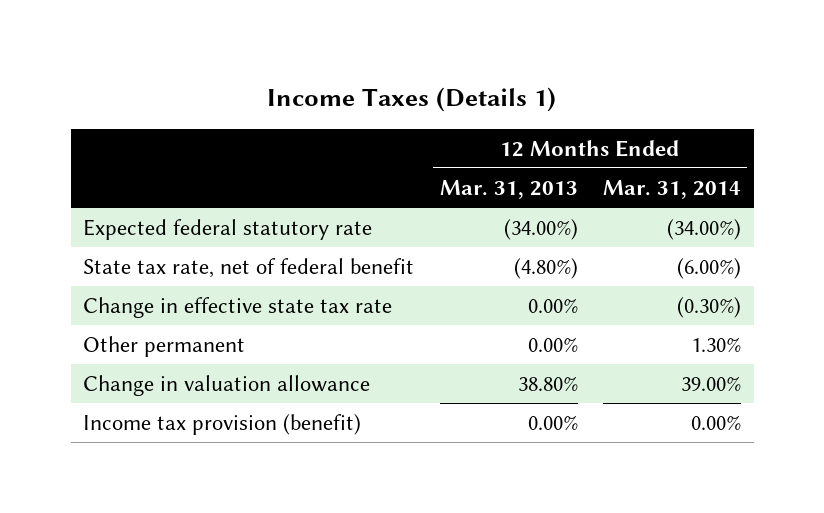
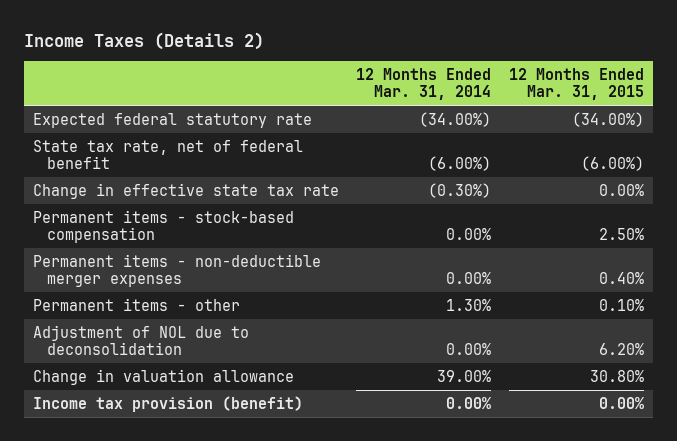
[267,86,557,112] Income Taxes (Details 1) -> [23,31,264,50] Income Taxes (Details 2)
[439,180,578,200] Mar. 31, 2013 -> none
none -> [509,68,645,101] 12 Months Ended Mar. 31, 2015
none -> [32,209,294,243] Permanent items - stock-based compensation
none -> [32,253,321,287] Permanent items - non-deductible merger expenses
[83,336,246,358] Other permanent -> [32,297,240,311] Permanent items - other
none -> [32,324,249,355] Adjustment of NOL due to deconsolidation

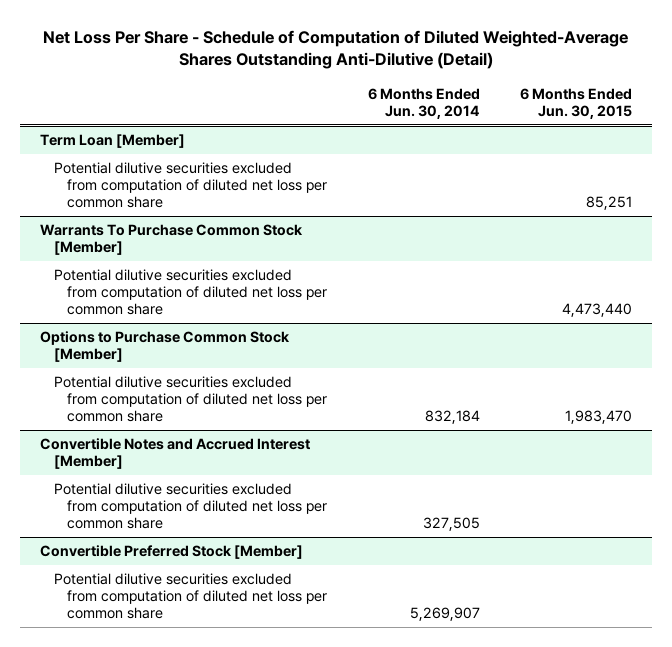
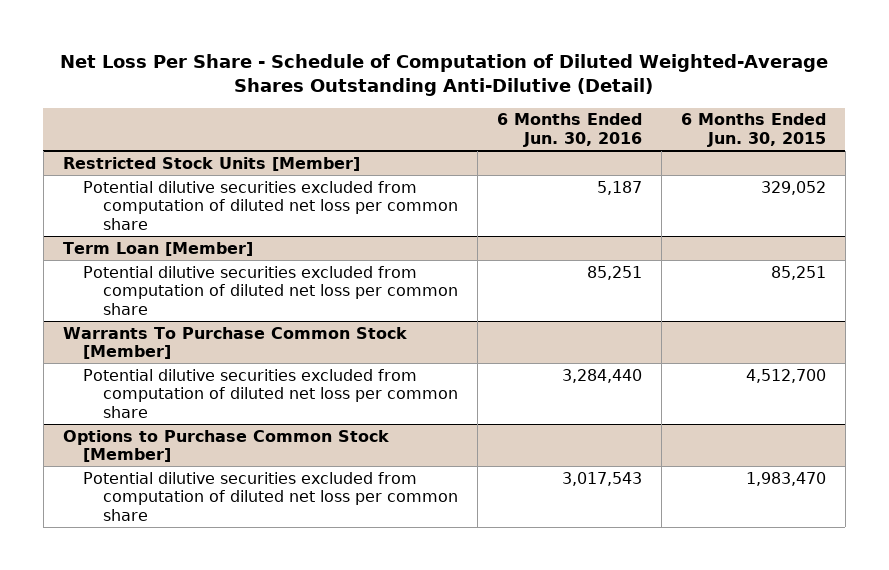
[367,87,480,119] 6 Months Ended Jun. 30, 2014 -> none
none -> [496,113,642,147] 6 Months Ended Jun. 30, 2016
none -> [62,156,360,171] Restricted Stock Units [Member]
none -> [82,180,458,230] Potential dilutive securities excluded from computation of diluted net loss per common share
[562,303,633,318] 4,473,440 -> [745,368,826,383] 4,512,700
[40,438,311,470] Convertible Notes and Accrued Interest [Member] -> none
[53,483,328,530] Potential dilutive securities excluded from computation of diluted net loss per common share -> none
[40,545,304,560] Convertible Preferred Stock [Member] -> none
[53,573,328,620] Potential dilutive securities excluded from computation of diluted net loss per common share -> none

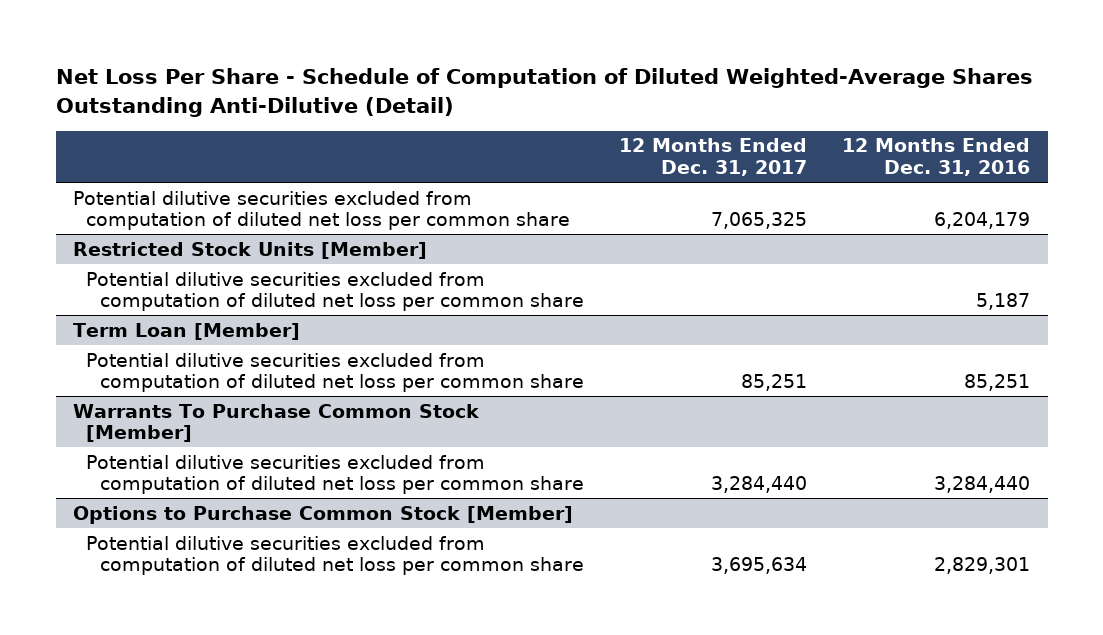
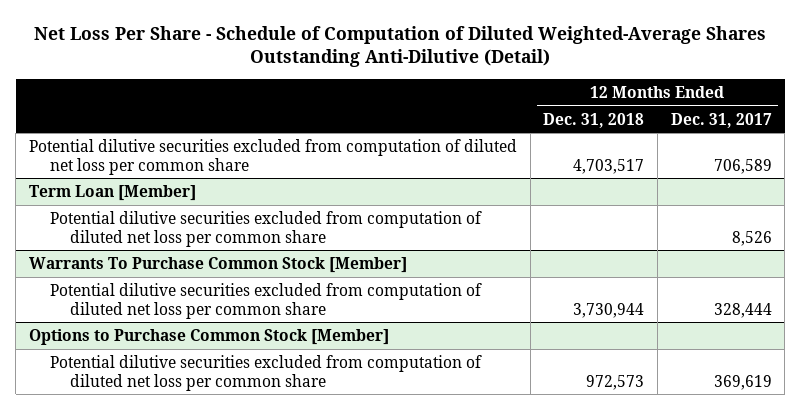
[841,138,1030,176] 12 Months Ended Dec. 31, 2016 -> none
none -> [543,112,645,128] Dec. 31, 2018
[73,241,428,259] Restricted Stock Units [Member] -> none
[86,271,584,312] Potential dilutive securities excluded from computation of diluted net loss per common share -> none
[710,212,807,230] 7,065,325 -> [713,158,772,174] 706,589
[740,374,807,392] 85,251 -> [731,230,772,246] 8,526
[710,476,807,494] 3,284,440 -> [713,302,772,318] 328,444
[710,557,807,575] 3,695,634 -> [713,374,772,390] 369,619

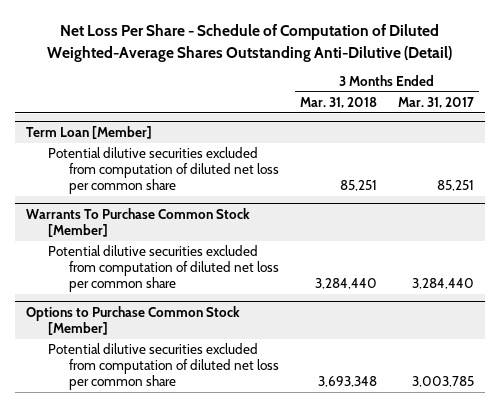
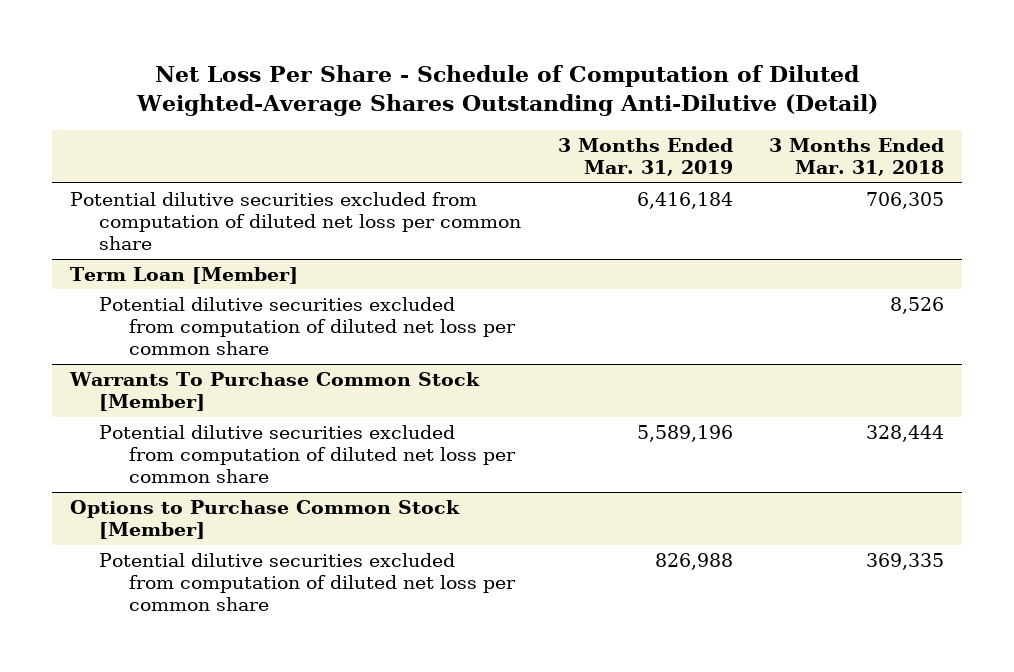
[398,97,475,109] Mar. 31, 2017 -> none
none -> [557,138,733,177] 3 Months Ended Mar. 31, 2019
none -> [70,192,522,251] Potential dilutive securities excluded from computation of diluted net loss per common share
[340,179,378,191] 85,251 -> [889,297,944,315] 8,526
[315,277,378,289] 3,284,440 -> [865,425,944,443] 328,444
[318,375,378,387] 3,693,348 -> [865,553,944,571] 369,335

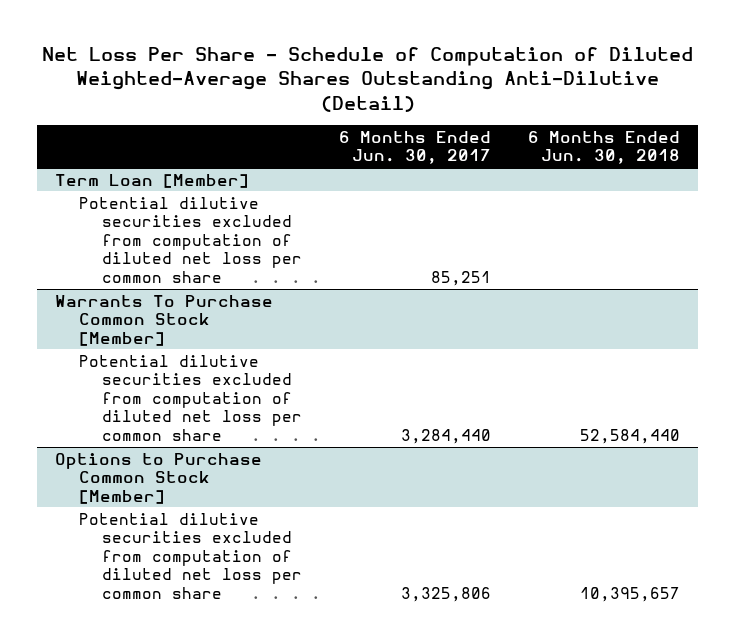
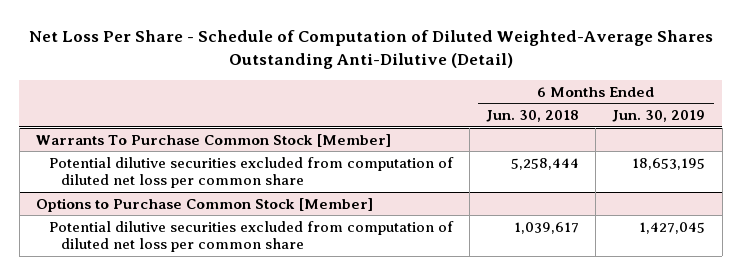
[339,130,492,165] 6 Months Ended Jun. 30, 2017 -> none
none -> [612,110,706,123] Jun. 30, 2019
[55,173,250,188] Term Loan [Member] -> none
[78,196,303,283] Potential dilutive securities excluded from computation of diluted net loss per common share -> none
[579,428,680,444] 52,584,440 -> [510,157,579,170] 5,258,444
[579,586,680,602] 10,395,657 -> [513,221,579,234] 1,039,617

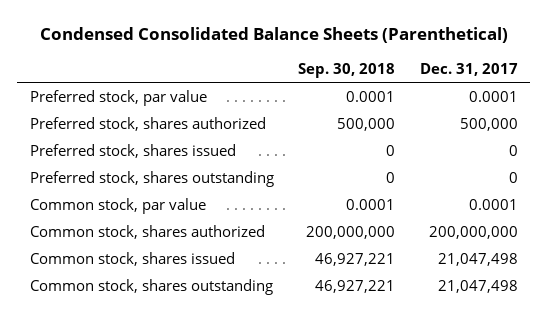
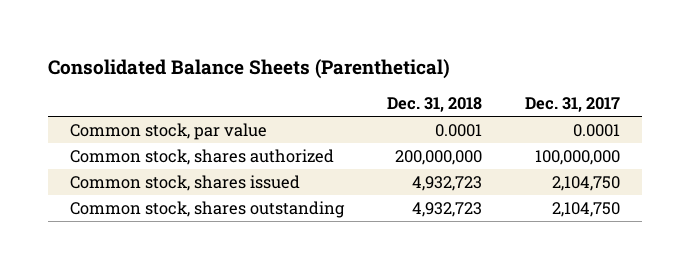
[39,27,508,44] Condensed Consolidated Balance Sheets (Parenthetical) -> [48,58,451,79] Consolidated Balance Sheets (Parenthetical)
[298,62,396,78] Sep. 30, 2018 -> none
none -> [386,97,482,113] Dec. 31, 2018
[29,89,207,106] Preferred stock, par value -> none
[29,116,266,131] Preferred stock, shares authorized -> none
[29,143,236,158] Preferred stock, shares issued -> none
[29,170,274,187] Preferred stock, shares outstanding -> none
[428,225,518,239] 200,000,000 -> [535,149,621,165] 100,000,000
[437,252,518,266] 21,047,498 -> [552,175,621,191] 2,104,750
[437,279,518,293] 21,047,498 -> [552,201,621,217] 2,104,750

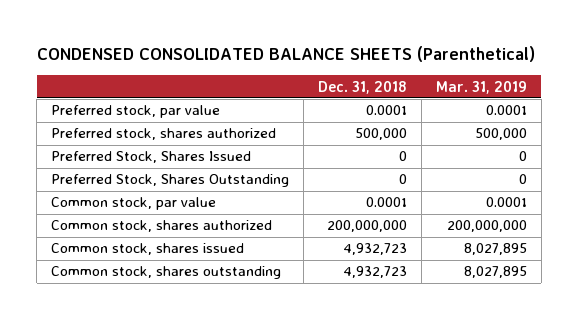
[48,58,451,79] Consolidated Balance Sheets (Parenthetical) -> [36,46,535,63] CONDENSED CONSOLIDATED BALANCE SHEETS (Parenthetical)
[525,97,621,113] Dec. 31, 2017 -> none
none -> [435,80,527,94] Mar. 31, 2019
none -> [51,105,221,119] Preferred stock, par value
none -> [51,128,277,141] Preferred stock, shares authorized
none -> [51,151,252,164] Preferred Stock, Shares Issued
none -> [51,174,290,188] Preferred Stock, Shares Outstanding

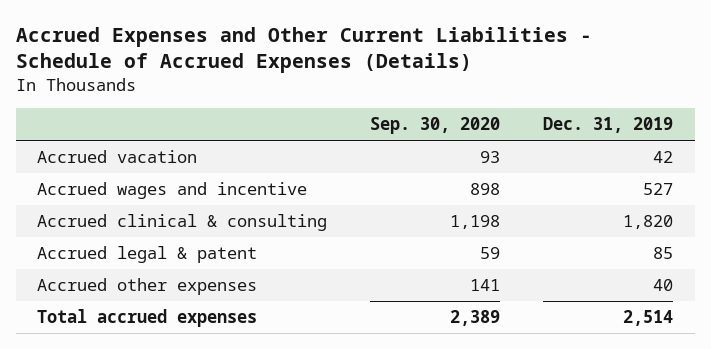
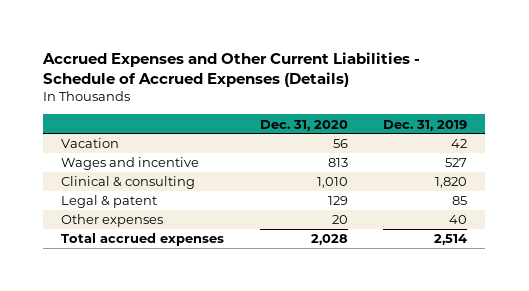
[370,117,501,135] Sep. 30, 2020 -> none
none -> [259,119,348,131] Dec. 31, 2020
[37,150,198,164] Accrued vacation -> [61,138,120,149] Vacation
[37,182,308,200] Accrued wages and incentive -> [61,157,200,171] Wages and incentive
[37,214,328,232] Accrued clinical & consulting -> [61,176,196,190] Clinical & consulting
[37,246,258,264] Accrued legal & patent -> [61,195,158,209] Legal & patent
[37,278,258,296] Accrued other expenses -> [61,214,164,228] Other expenses

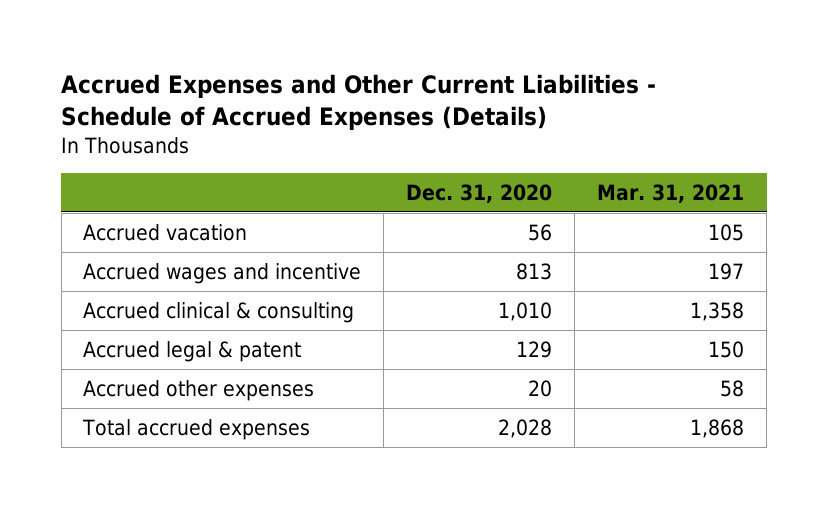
[383,119,468,131] Dec. 31, 2019 -> none
none -> [597,183,745,203] Mar. 31, 2021
[61,138,120,149] Vacation -> [83,223,248,241] Accrued vacation
[61,157,200,171] Wages and incentive -> [83,262,362,284] Accrued wages and incentive
[61,176,196,190] Clinical & consulting -> [83,301,355,323] Accrued clinical & consulting
[61,195,158,209] Legal & patent -> [83,340,302,362] Accrued legal & patent
[61,214,164,228] Other expenses -> [83,379,315,401] Accrued other expenses

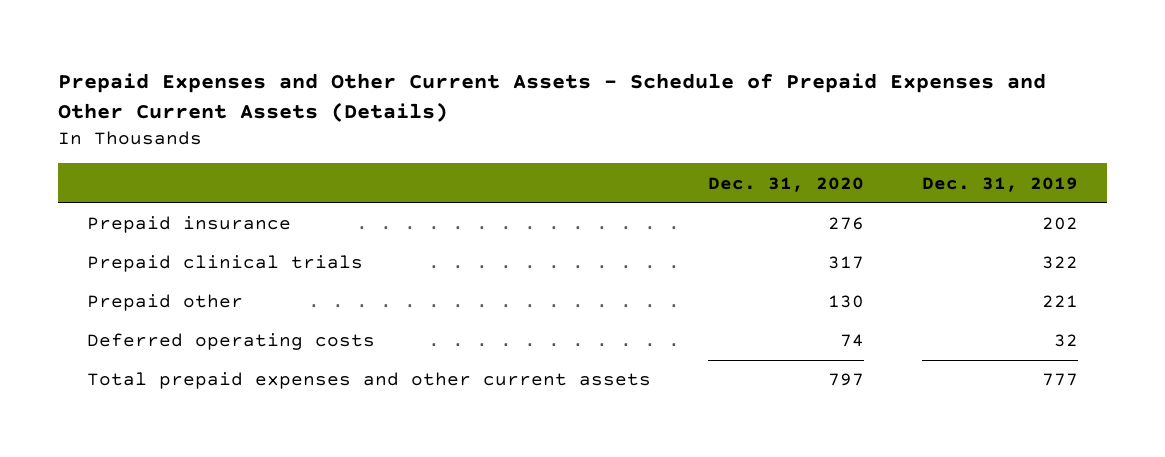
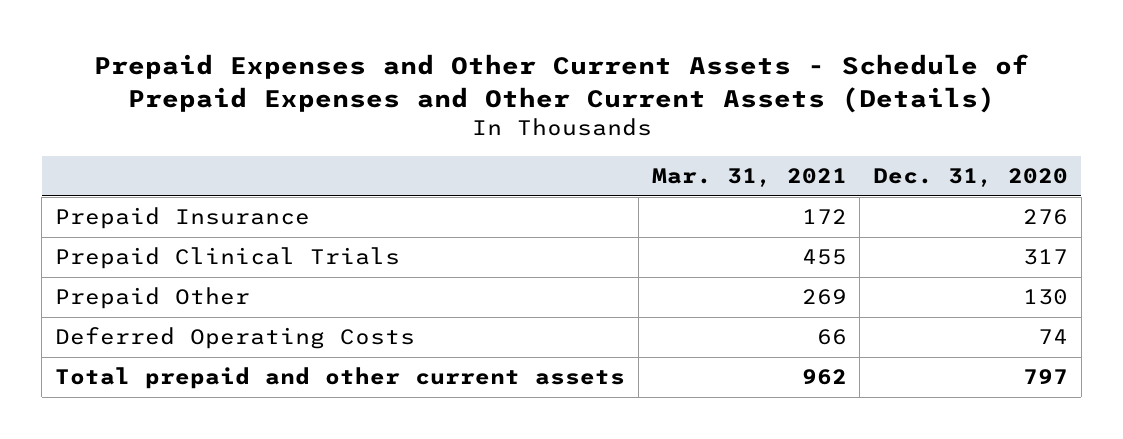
[921,176,1078,192] Dec. 31, 2019 -> none
none -> [651,168,847,188] Mar. 31, 2021
[87,216,292,234] Prepaid insurance -> [55,207,311,230] Prepaid Insurance
[87,255,364,273] Prepaid clinical trials -> [55,247,401,270] Prepaid Clinical Trials
[87,294,244,312] Prepaid other -> [55,287,251,310] Prepaid Other
[87,333,376,351] Deferred operating costs -> [55,327,416,350] Deferred Operating Costs
[87,372,652,390] Total prepaid expenses and other current assets -> [55,367,626,390] Total prepaid and other current assets

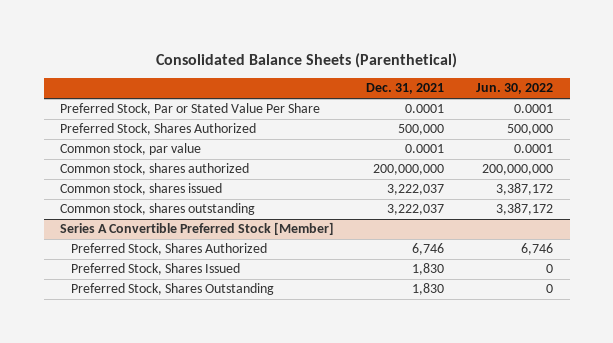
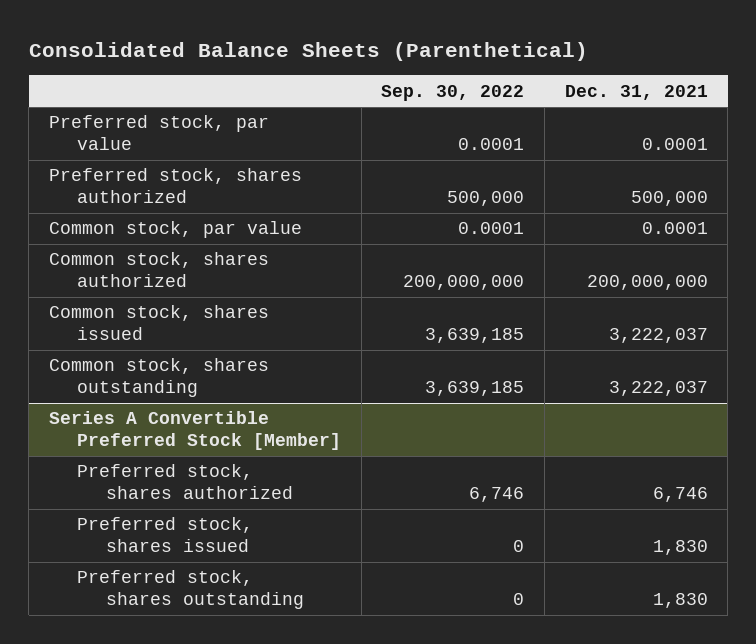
[476,83,554,95] Jun. 30, 2022 -> none
none -> [381,84,525,101] Sep. 30, 2022
[59,103,320,116] Preferred Stock, Par or Stated Value Per Share -> [48,115,269,151] Preferred stock, par value
[59,123,256,136] Preferred Stock, Shares Authorized -> [48,168,302,204] Preferred stock, shares authorized
[70,243,267,256] Preferred Stock, Shares Authorized -> [77,464,293,500] Preferred stock, shares authorized
[70,263,240,276] Preferred Stock, Shares Issued -> [77,517,254,553] Preferred stock, shares issued
[70,283,274,296] Preferred Stock, Shares Outstanding -> [77,570,304,610] Preferred stock, shares outstanding

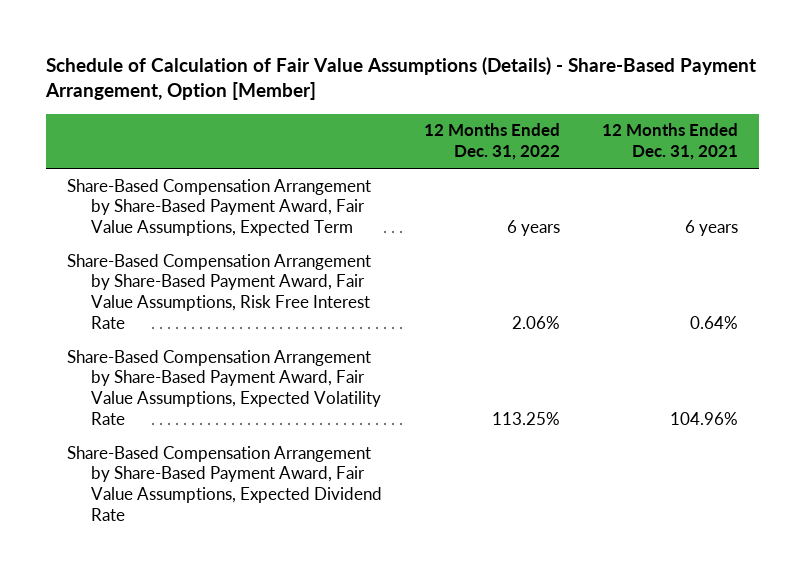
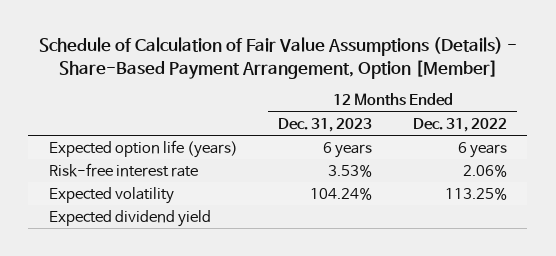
[602,123,739,161] 12 Months Ended Dec. 31, 2021 -> none
none -> [278,117,373,132] Dec. 31, 2023
[67,178,372,237] Share-Based Compensation Arrangement by Share-Based Payment Award, Fair Value Assumptions, Expected Term -> [48,139,238,158] Expected option life (years)
[67,253,372,330] Share-Based Compensation Arrangement by Share-Based Payment Award, Fair Value Assumptions, Risk Free Interest Rate -> [48,162,198,177] Risk-free interest rate
[67,349,382,426] Share-Based Compensation Arrangement by Share-Based Payment Award, Fair Value Assumptions, Expected Volatility Rate -> [48,186,174,204] Expected volatility
[67,445,383,522] Share-Based Compensation Arrangement by Share-Based Payment Award, Fair Value Assumptions, Expected Dividend Rate -> [48,209,211,227] Expected dividend yield

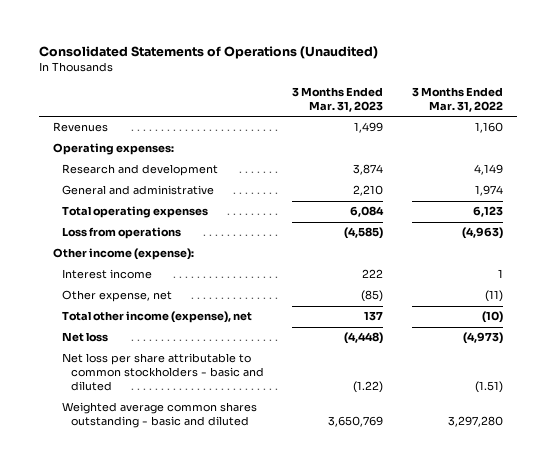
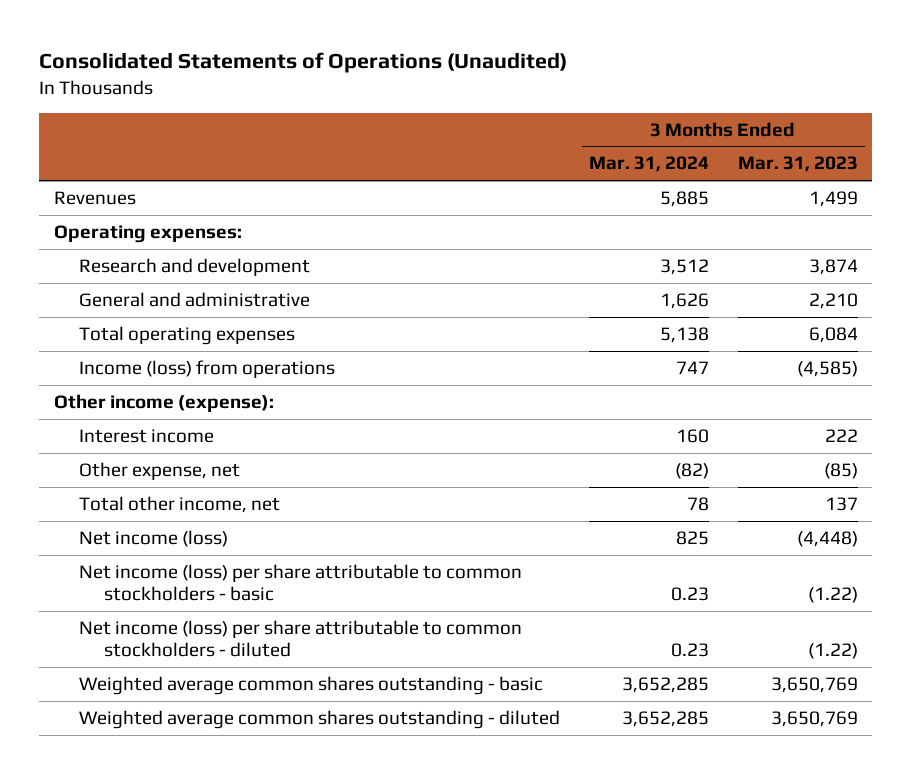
[411,87,503,113] 3 Months Ended Mar. 31, 2022 -> none
none -> [588,156,709,173] Mar. 31, 2024
[61,227,181,240] Loss from operations -> [78,359,335,378] Income (loss) from operations
[61,311,252,324] Total other income (expense), net -> [78,495,280,513] Total other income, net
[61,332,108,343] Net loss -> [78,529,228,547] Net income (loss)
[61,353,264,392] Net loss per share attributable to common stockholders - basic and diluted -> [78,563,522,602] Net income (loss) per share attributable to common stockholders - basic
none -> [78,619,522,658] Net income (loss) per share attributable to common stockholders - diluted
[61,402,257,429] Weighted average common shares outstanding - basic and diluted -> [78,675,543,695] Weighted average common shares outstanding - basic
none -> [78,709,560,729] Weighted average common shares outstanding - diluted

